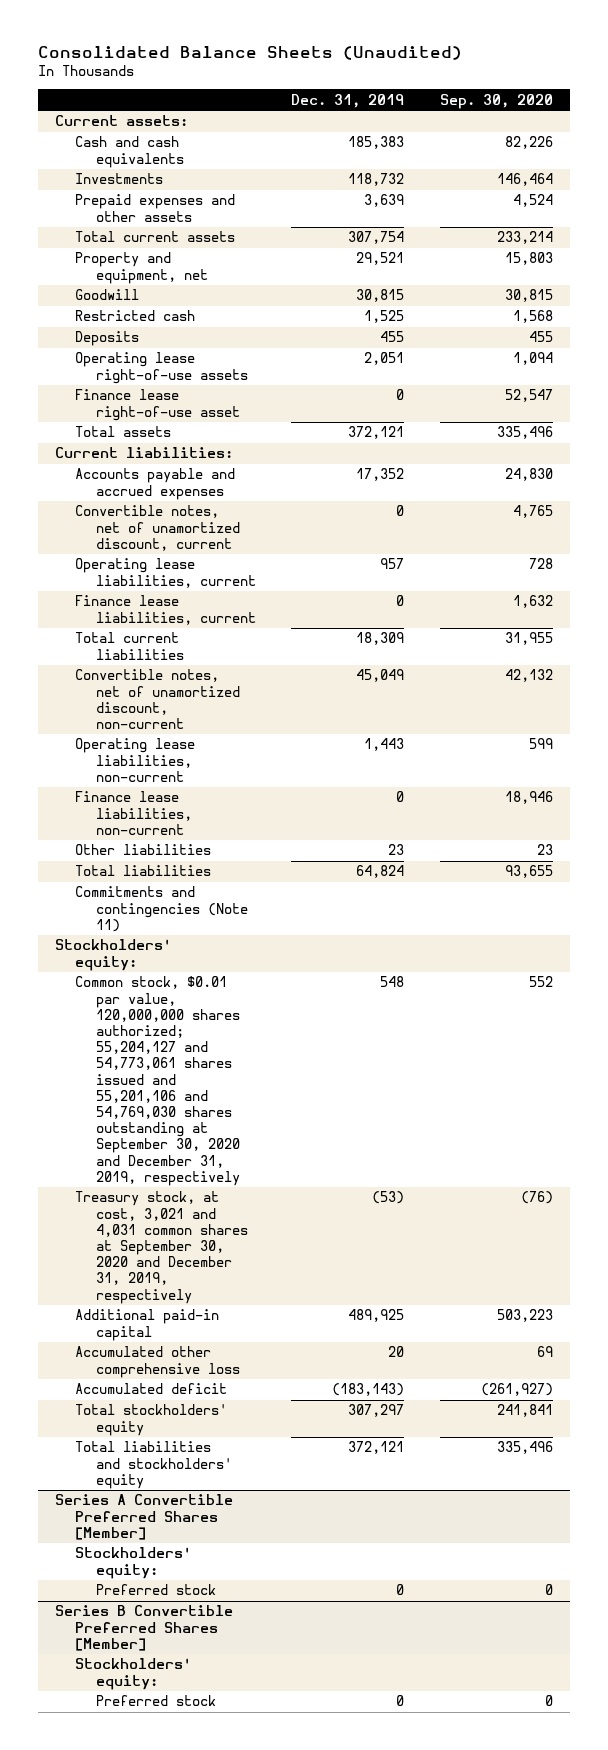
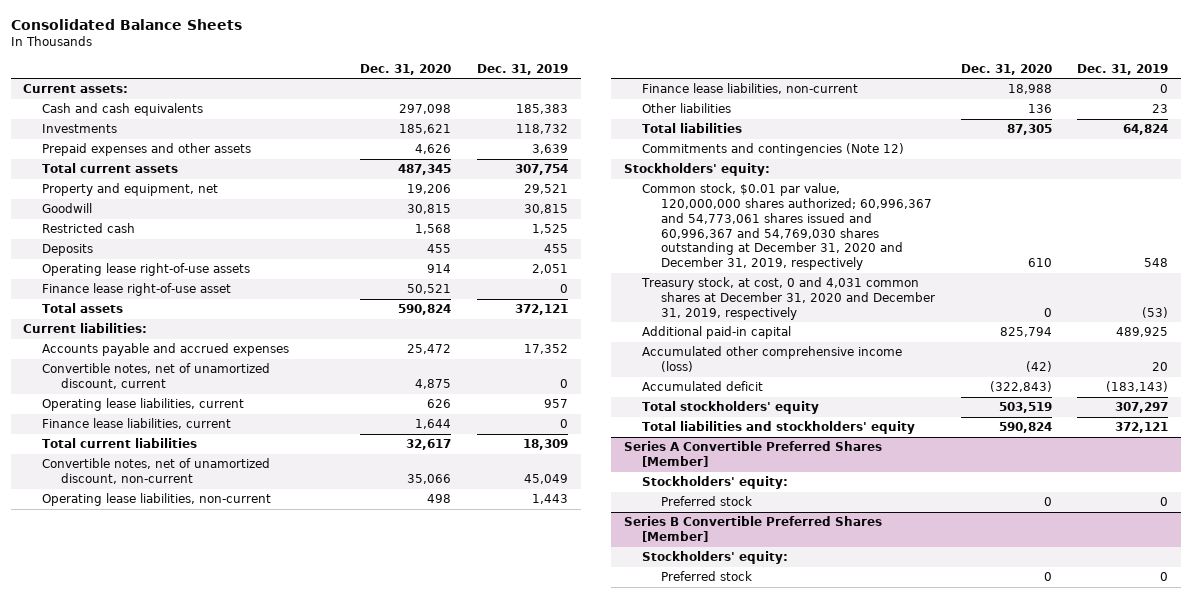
[37,46,462,61] Consolidated Balance Sheets (Unaudited) -> [10,18,242,30] Consolidated Balance Sheets
[439,93,553,109] Sep. 30, 2020 -> none
none -> [360,63,452,75] Dec. 31, 2020
[75,886,248,932] Commitments and contingencies (Note 11) -> [642,143,905,157] Commitments and contingencies (Note 12)
[75,976,240,1186] Common stock, $0.01 par value, 120,000,000 shares authorized; 55,204,127 and 54,773,061 shares issued and 55,201,106 and 54,769,030 shares outstanding at September 30, 2020 and December 31, 2019, respectively -> [642,183,932,271] Common stock, $0.01 par value, 120,000,000 shares authorized; 60,996,367 and 54,773,061 shares issued and 60,996,367 and 54,769,030 shares outstanding at December 31, 2020 and December 31, 2019, respectively
[75,1191,248,1304] Treasury stock, at cost, 3,021 and 4,031 common shares at September 30, 2020 and December 31, 2019, respectively -> [641,277,935,320] Treasury stock, at cost, 0 and 4,031 common shares at December 31, 2020 and December 31, 2019, respectively
[75,1346,240,1378] Accumulated other comprehensive loss -> [642,346,903,373] Accumulated other comprehensive income (loss)

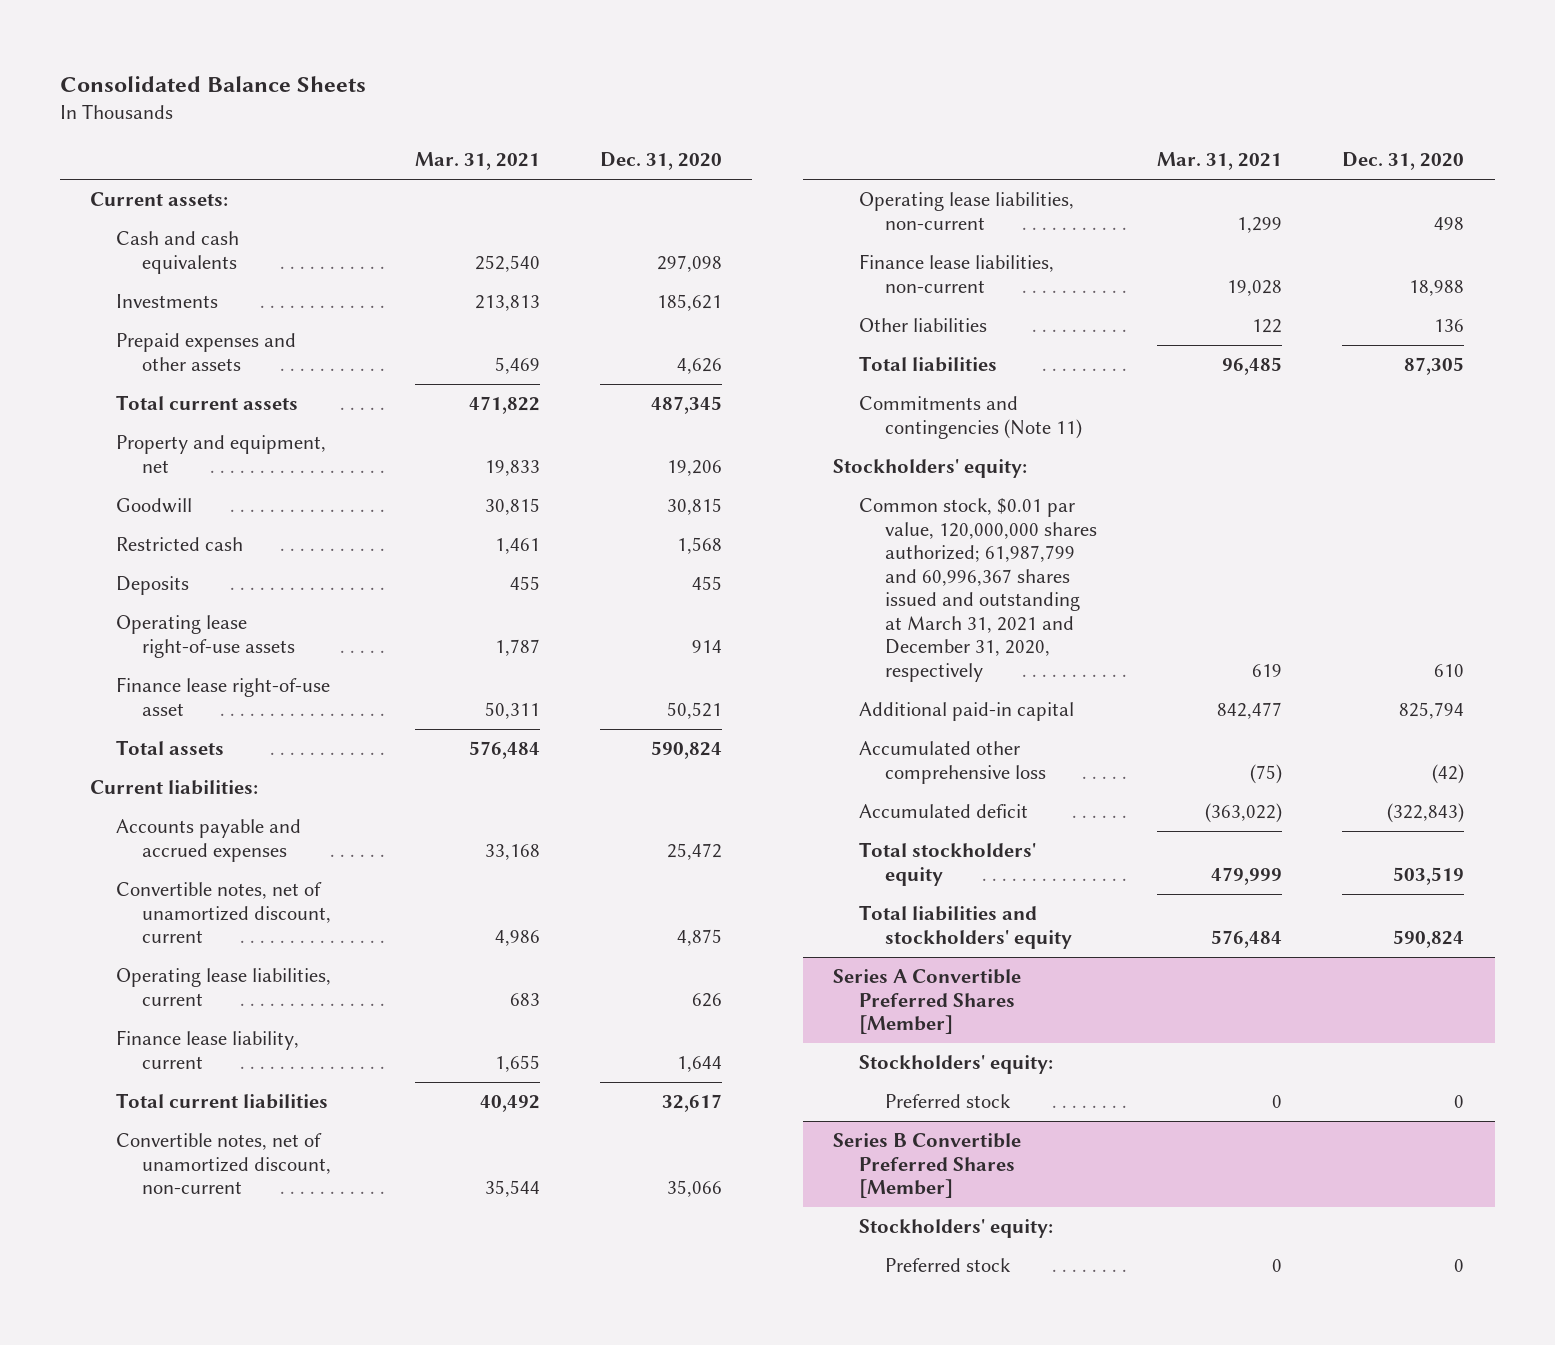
[476,63,568,75] Dec. 31, 2019 -> none
none -> [414,152,540,171] Mar. 31, 2021
[42,418,232,430] Finance lease liabilities, current -> [116,1030,300,1069] Finance lease liability, current
[642,143,905,157] Commitments and contingencies (Note 12) -> [859,396,1083,439] Commitments and contingencies (Note 11)
[641,277,935,320] Treasury stock, at cost, 0 and 4,031 common shares at December 31, 2020 and December 31, 2019, respectively -> none
[642,183,932,271] Common stock, $0.01 par value, 120,000,000 shares authorized; 60,996,367 and 54,773,061 shares issued and 60,996,367 and 54,769,030 shares outstanding at December 31, 2020 and December 31, 2019, respectively -> [859,498,1098,682] Common stock, $0.01 par value, 120,000,000 shares authorized; 61,987,799 and 60,996,367 shares issued and outstanding at March 31, 2021 and December 31, 2020, respectively
[642,346,903,373] Accumulated other comprehensive income (loss) -> [859,741,1047,784] Accumulated other comprehensive loss

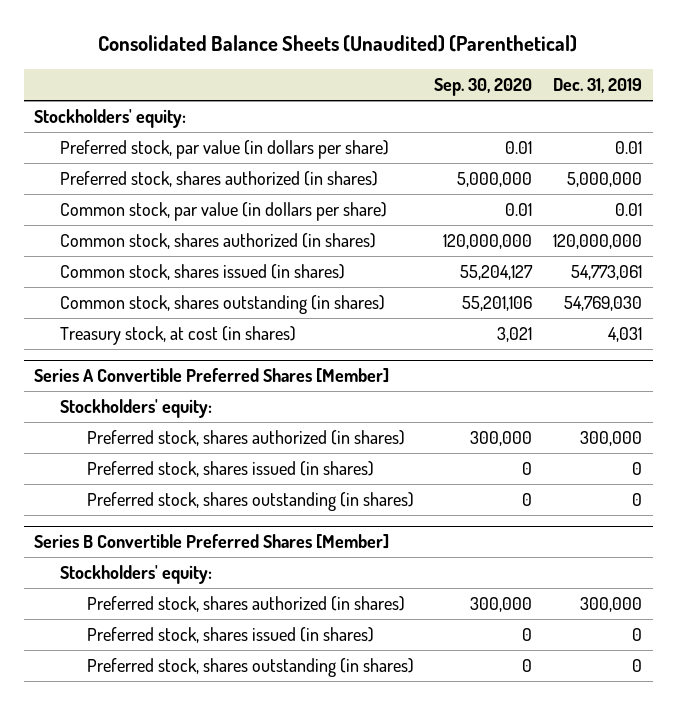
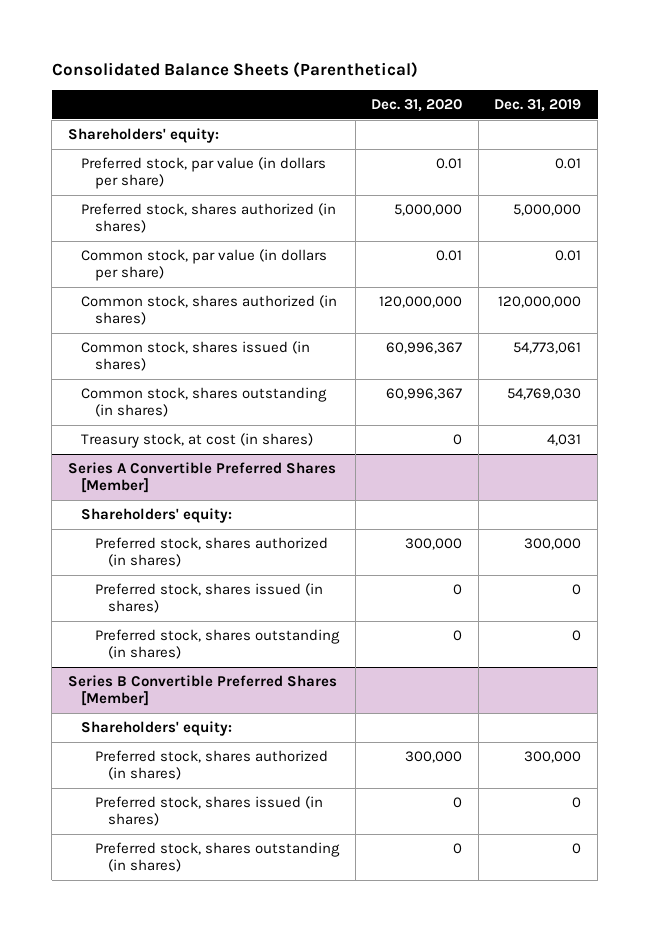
[98,35,578,53] Consolidated Balance Sheets (Unaudited) (Parenthetical) -> [51,61,418,78] Consolidated Balance Sheets (Parenthetical)
[434,78,533,97] Sep. 30, 2020 -> none
none -> [371,98,463,112] Dec. 31, 2020
[33,108,186,128] Stockholders' equity: -> [67,128,219,144] Shareholders' equity:
[60,398,213,418] Stockholders' equity: -> [81,508,233,524] Shareholders' equity:
[60,564,213,584] Stockholders' equity: -> [81,721,233,737] Shareholders' equity:

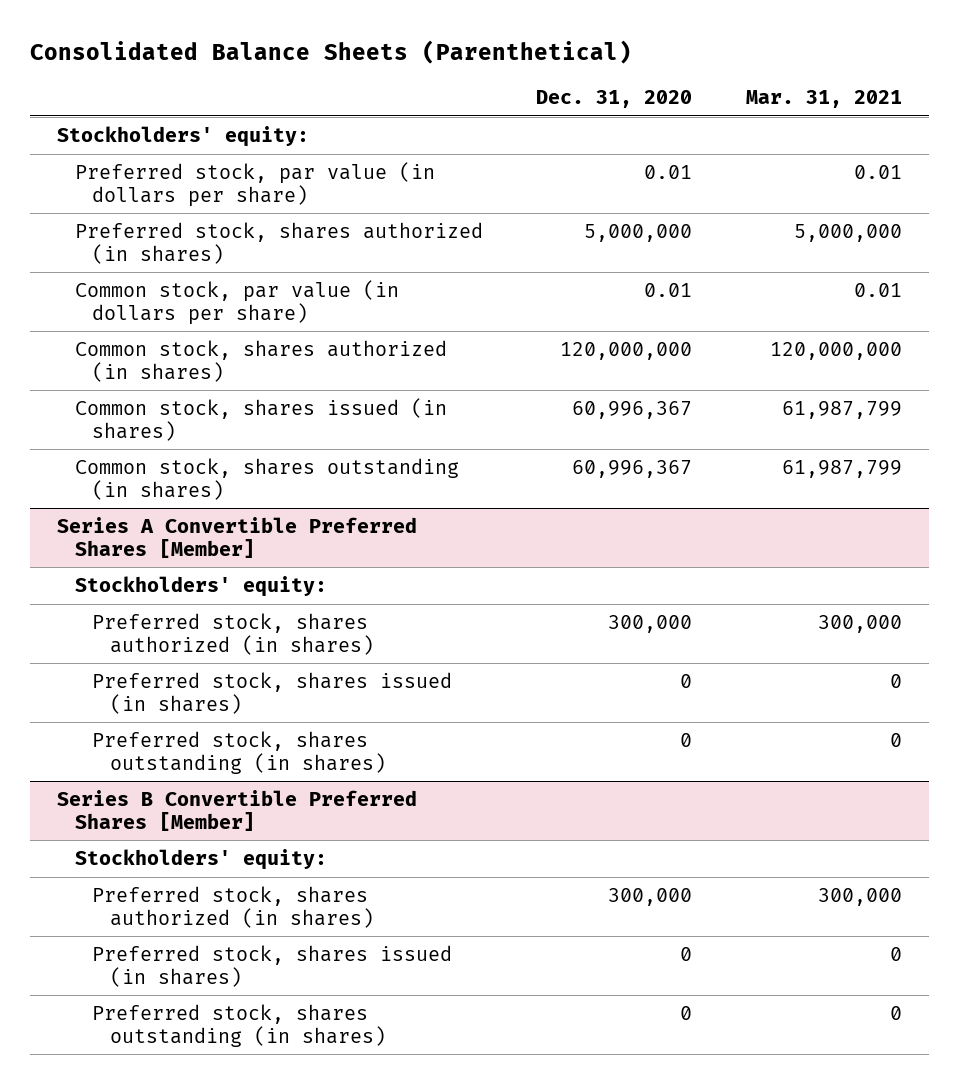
[494,98,582,112] Dec. 31, 2019 -> none
none -> [745,90,902,109] Mar. 31, 2021
[67,128,219,144] Shareholders' equity: -> [56,126,309,148] Stockholders' equity:
[81,433,314,449] Treasury stock, at cost (in shares) -> none
[81,508,233,524] Shareholders' equity: -> [74,576,327,598] Stockholders' equity:
[81,721,233,737] Shareholders' equity: -> [74,849,327,871] Stockholders' equity:

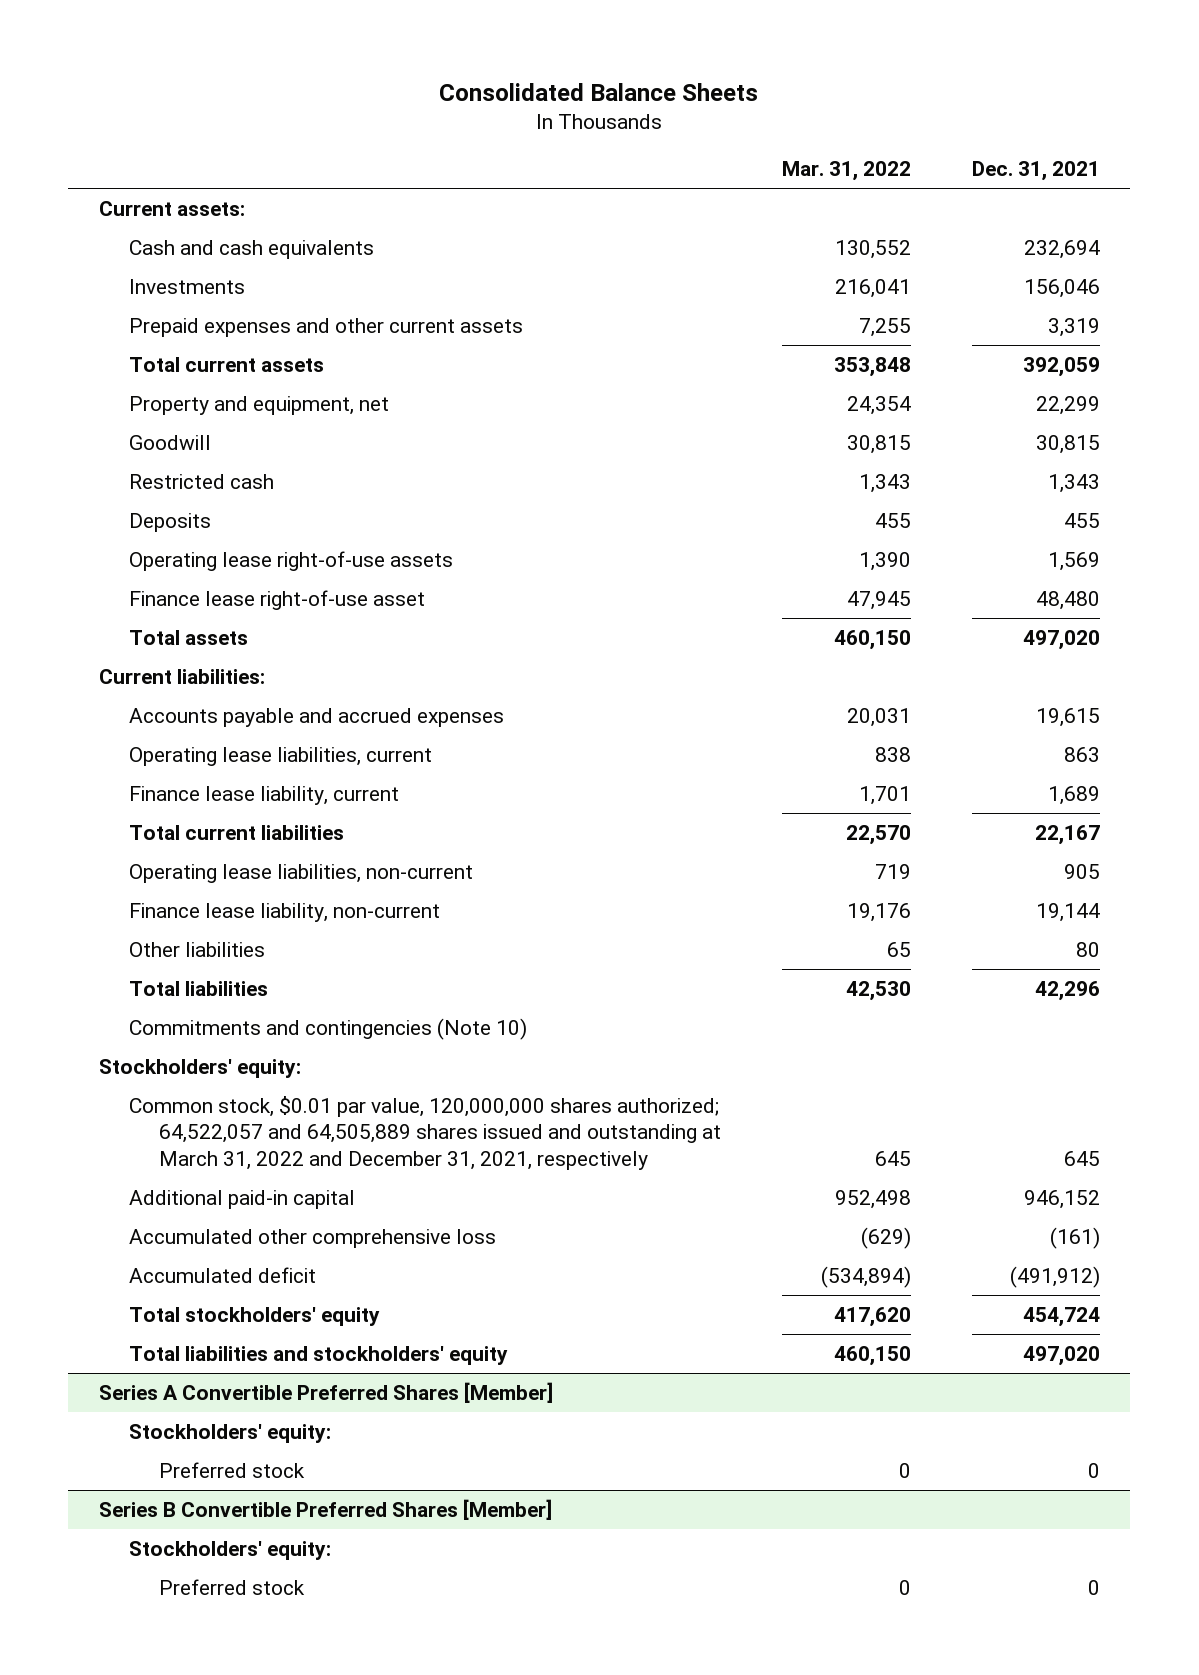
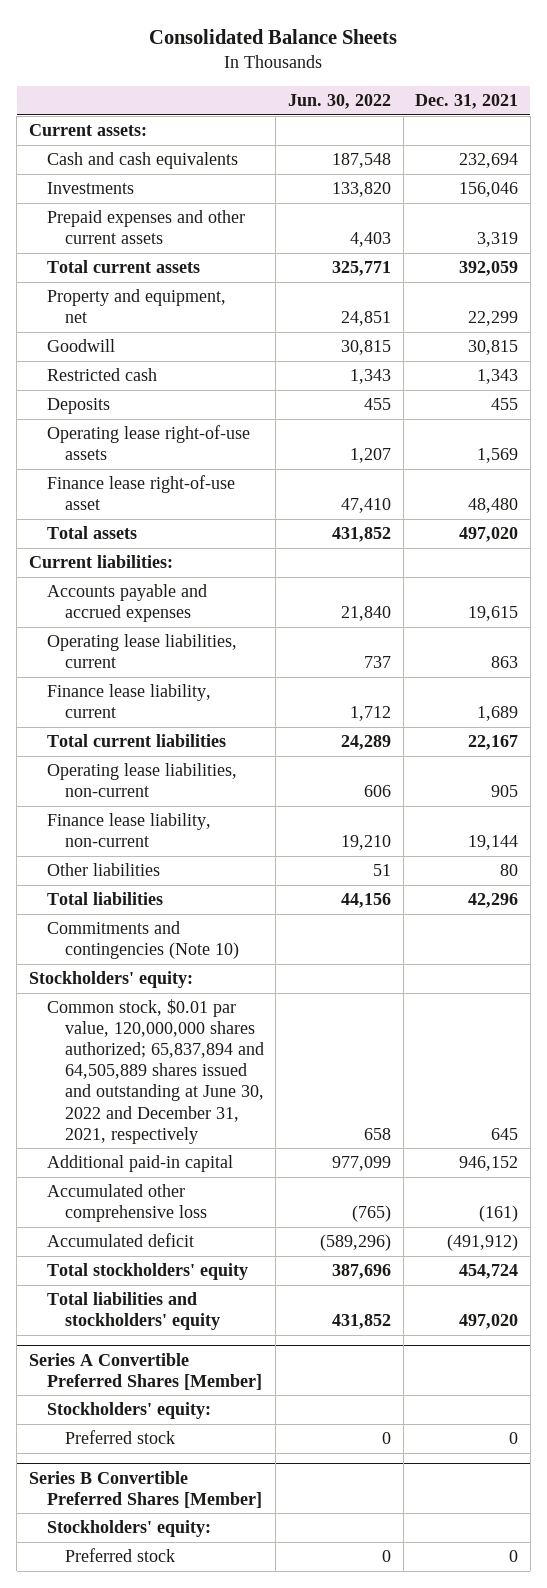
[781,161,911,182] Mar. 31, 2022 -> none
none -> [288,94,392,110] Jun. 30, 2022
[128,1095,721,1171] Common stock, $0.01 par value, 120,000,000 shares authorized; 64,522,057 and 64,505,889 shares issued and outstanding at March 31, 2022 and December 31, 2021, respectively -> [46,999,264,1144] Common stock, $0.01 par value, 120,000,000 shares authorized; 65,837,894 and 64,505,889 shares issued and outstanding at June 30, 2022 and December 31, 2021, respectively

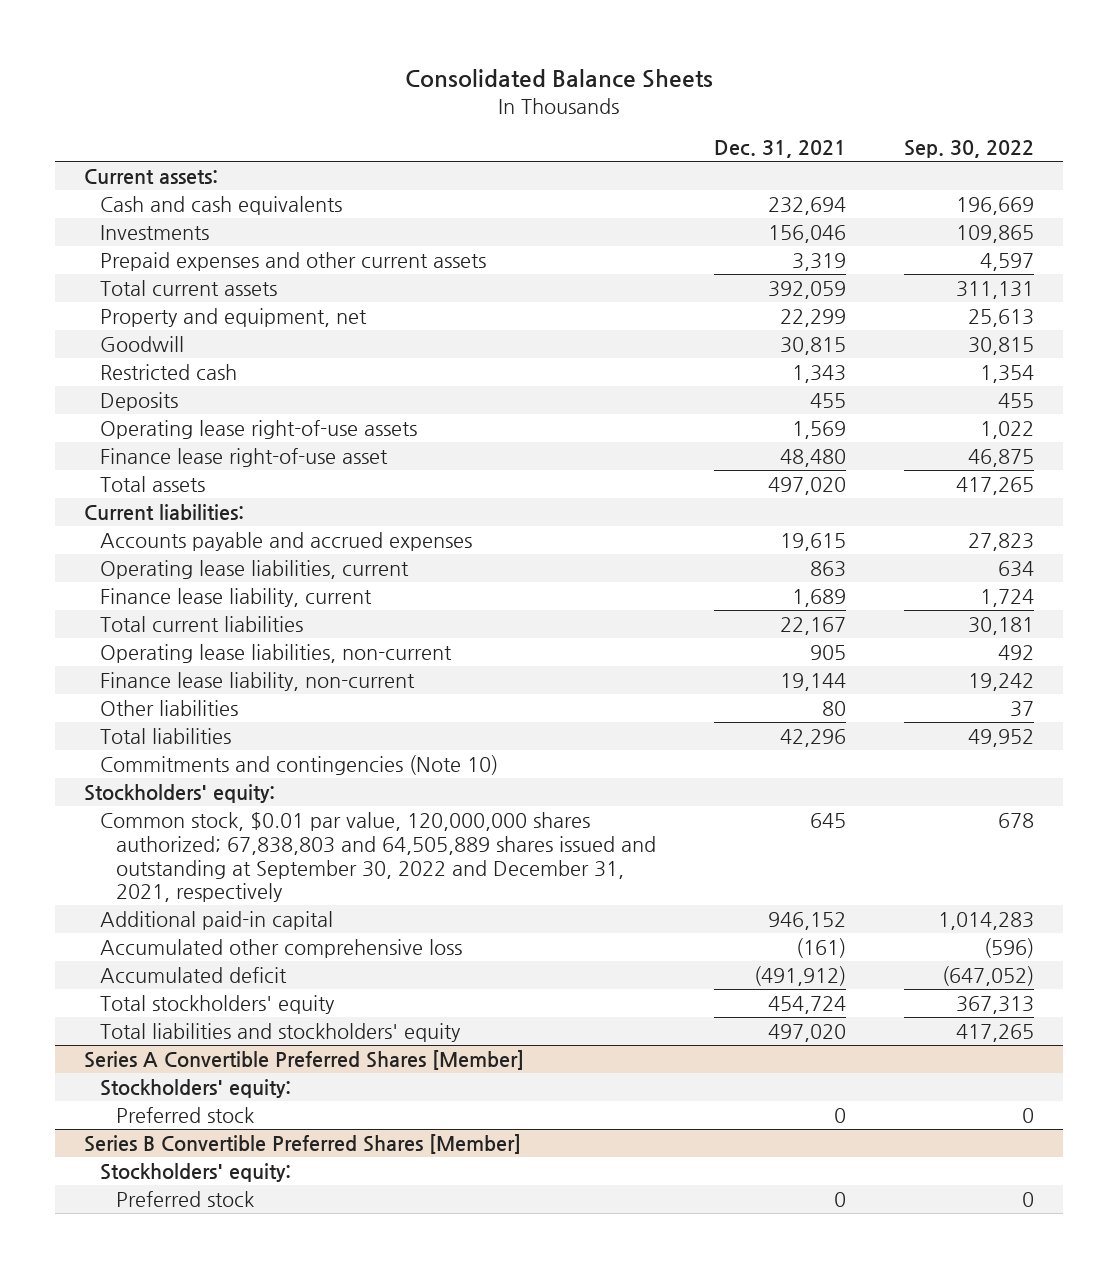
[288,94,392,110] Jun. 30, 2022 -> none
none -> [904,140,1035,159] Sep. 30, 2022
[46,999,264,1144] Common stock, $0.01 par value, 120,000,000 shares authorized; 65,837,894 and 64,505,889 shares issued and outstanding at June 30, 2022 and December 31, 2021, respectively -> [99,812,657,903] Common stock, $0.01 par value, 120,000,000 shares authorized; 67,838,803 and 64,505,889 shares issued and outstanding at September 30, 2022 and December 31, 2021, respectively

